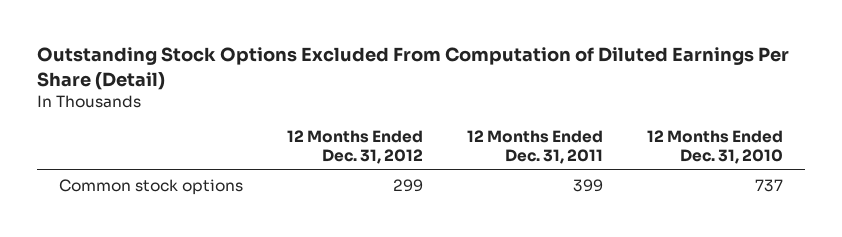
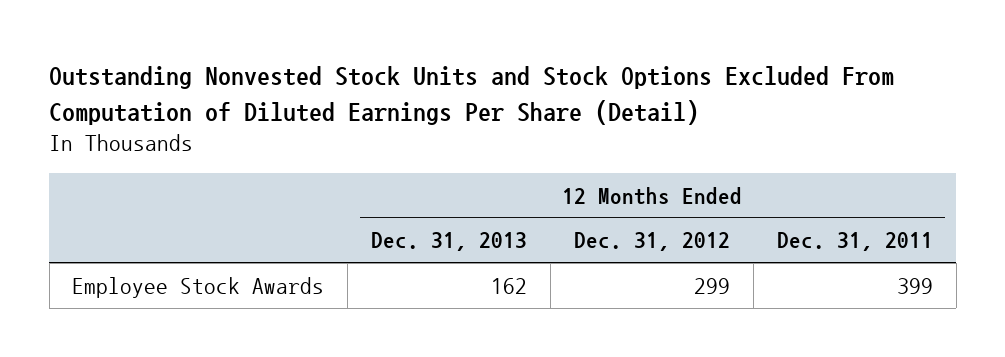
[37,47,790,90] Outstanding Stock Options Excluded From Computation of Diluted Earnings Per Share (Detail) -> [49,66,895,125] Outstanding Nonvested Stock Units and Stock Options Excluded From Computation of Diluted Earnings Per Share (Detail)
[646,130,783,164] 12 Months Ended Dec. 31, 2010 -> none
none -> [371,232,528,252] Dec. 31, 2013
[59,179,244,196] Common stock options -> [72,276,325,298] Employee Stock Awards

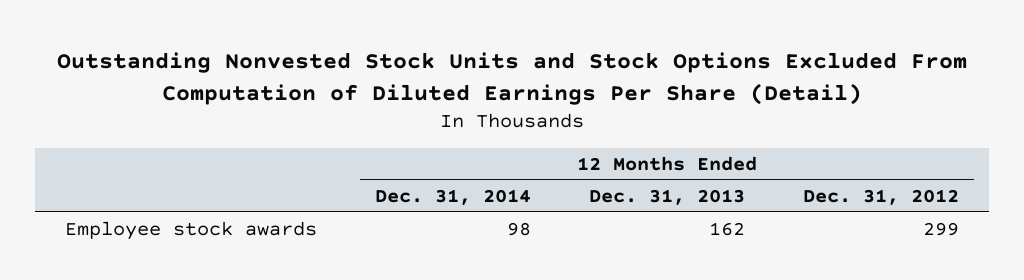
[776,232,933,252] Dec. 31, 2011 -> none
none -> [374,188,531,205] Dec. 31, 2014
[72,276,325,298] Employee Stock Awards -> [64,220,317,240] Employee stock awards

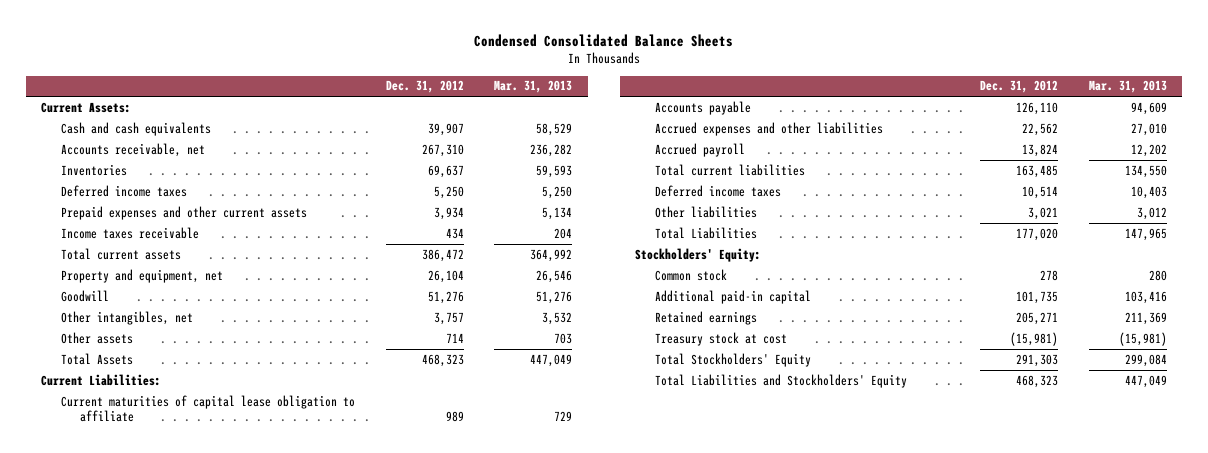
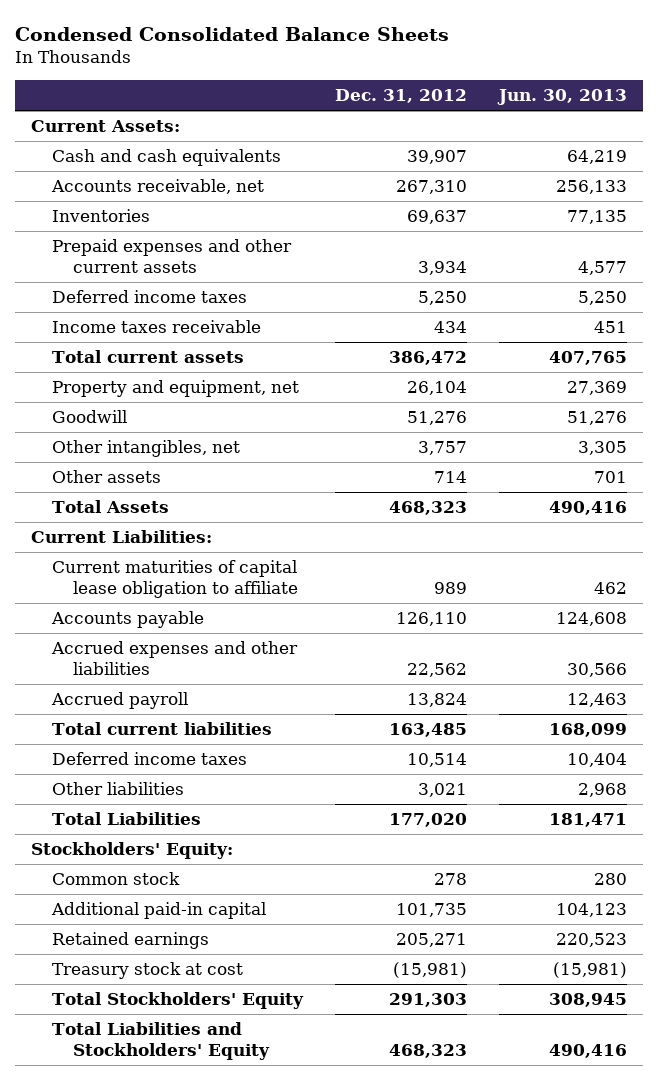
[494,80,573,94] Mar. 31, 2013 -> none
none -> [496,89,627,106] Jun. 30, 2013
[60,184,187,197] Deferred income taxes -> [51,290,247,304] Deferred income taxes

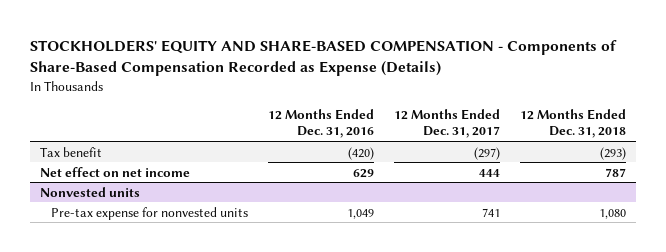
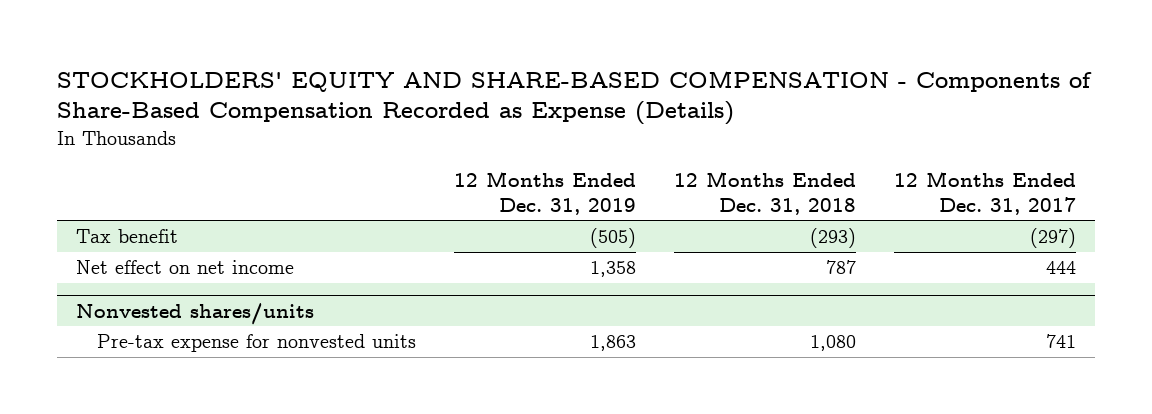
[268,109,375,139] 12 Months Ended Dec. 31, 2016 -> none
none -> [454,171,637,215] 12 Months Ended Dec. 31, 2019
[40,186,141,197] Nonvested units -> [75,302,314,325] Nonvested shares/units

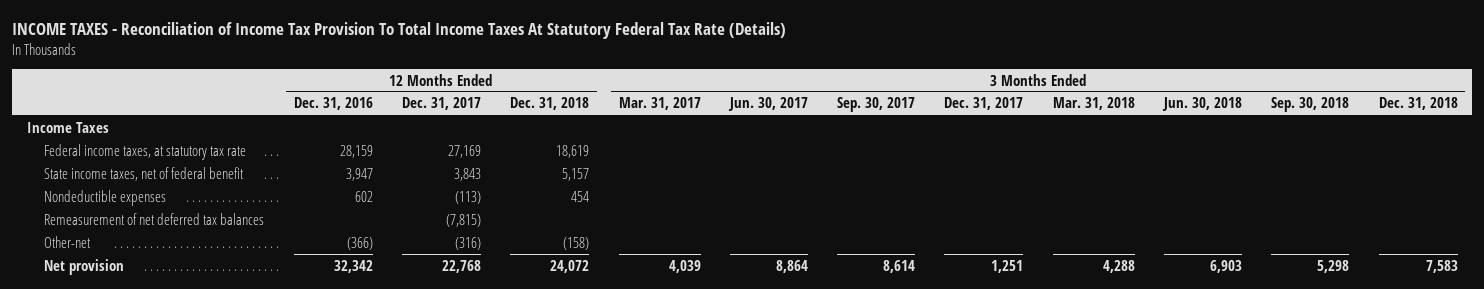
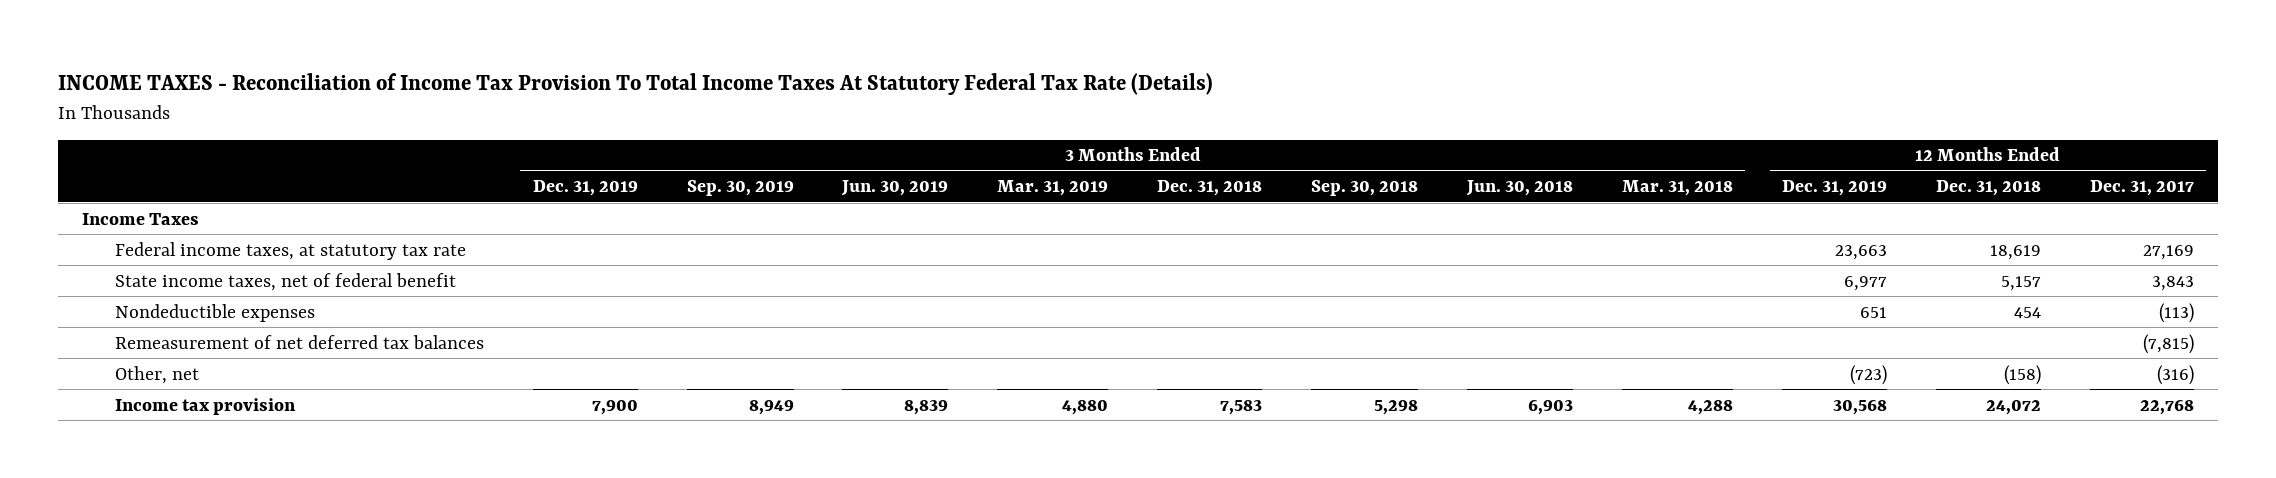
[293,97,373,111] Dec. 31, 2016 -> none
[618,97,701,111] Mar. 31, 2017 -> none
[727,97,808,112] Jun. 30, 2017 -> none
[837,97,916,113] Sep. 30, 2017 -> none
[944,97,1024,111] Dec. 31, 2017 -> none
none -> [532,180,638,197] Dec. 31, 2019
none -> [686,180,794,197] Sep. 30, 2019
none -> [841,180,949,197] Jun. 30, 2019
none -> [997,180,1109,197] Mar. 31, 2019
none -> [1781,180,1887,197] Dec. 31, 2019
[44,235,92,248] Other-net -> [114,365,199,384] Other, net
[44,258,125,275] Net provision -> [114,397,296,415] Income tax provision

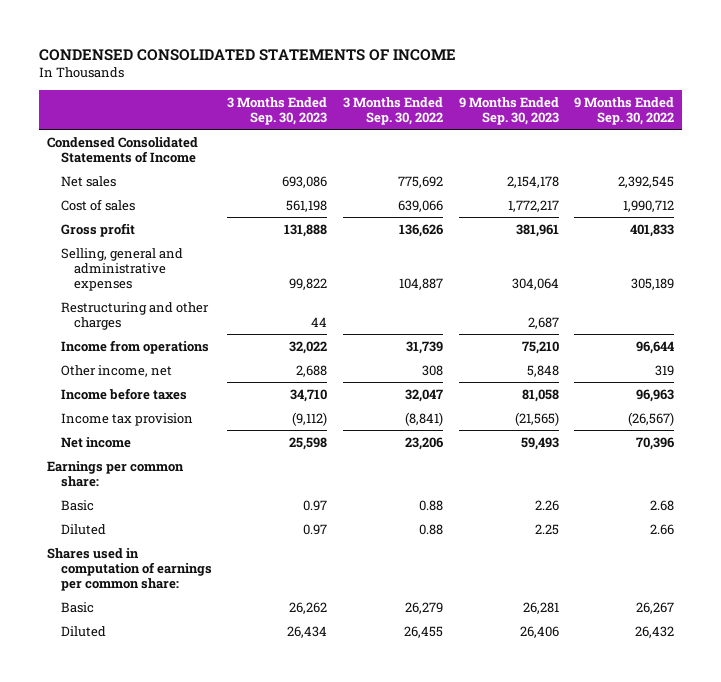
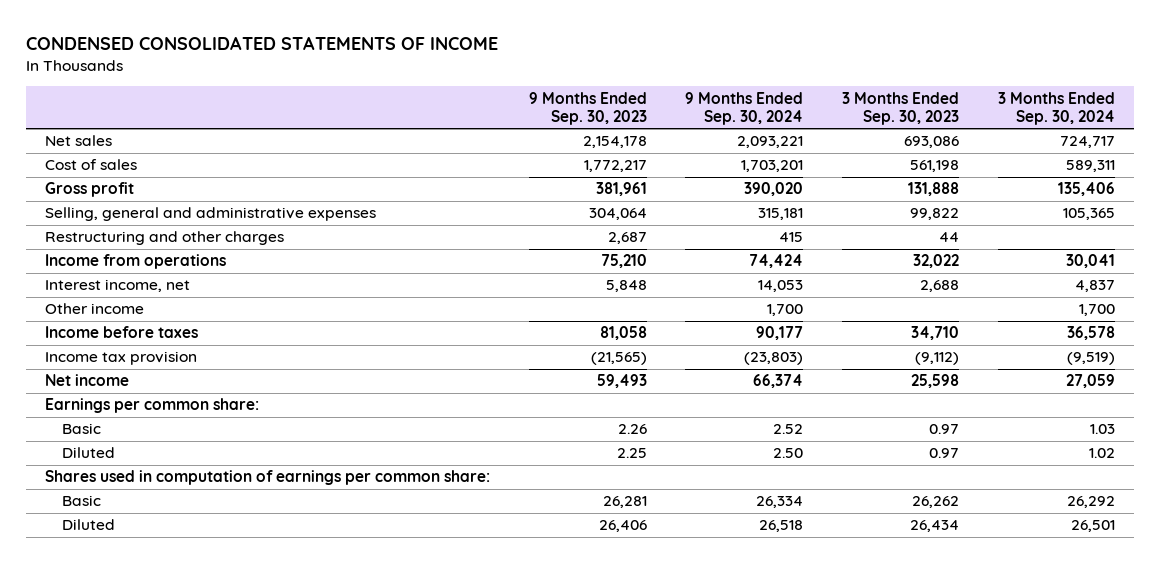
[342,96,443,125] 3 Months Ended Sep. 30, 2022 -> none
[574,96,675,125] 9 Months Ended Sep. 30, 2022 -> none
none -> [685,91,804,126] 9 Months Ended Sep. 30, 2024
none -> [997,91,1115,126] 3 Months Ended Sep. 30, 2024
[47,136,199,163] Condensed Consolidated Statements of Income -> none
[60,364,172,377] Other income, net -> [45,279,191,293] Interest income, net
none -> [45,303,145,315] Other income

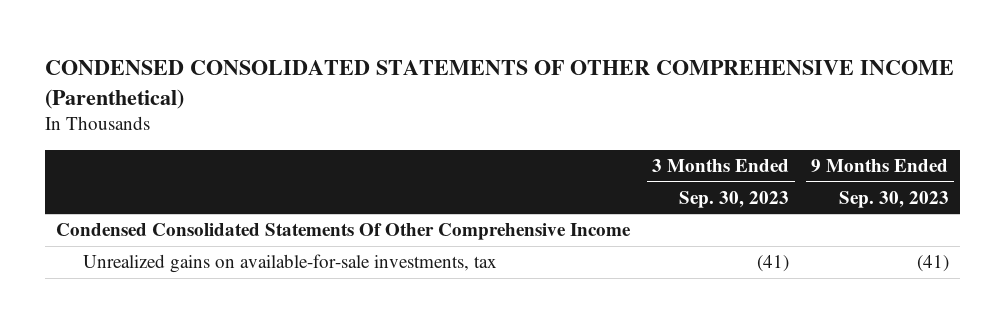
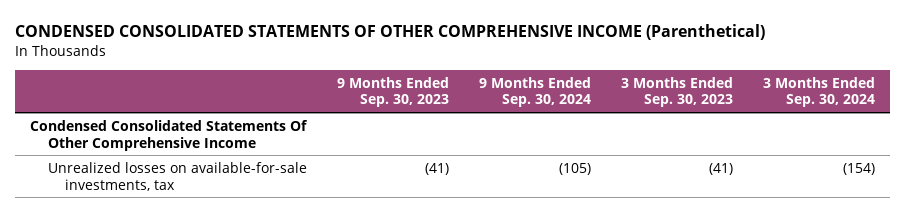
none -> [478,76,591,108] 9 Months Ended Sep. 30, 2024
none -> [762,76,875,108] 3 Months Ended Sep. 30, 2024
[82,254,497,274] Unrealized gains on available-for-sale investments, tax -> [47,161,307,191] Unrealized losses on available-for-sale investments, tax

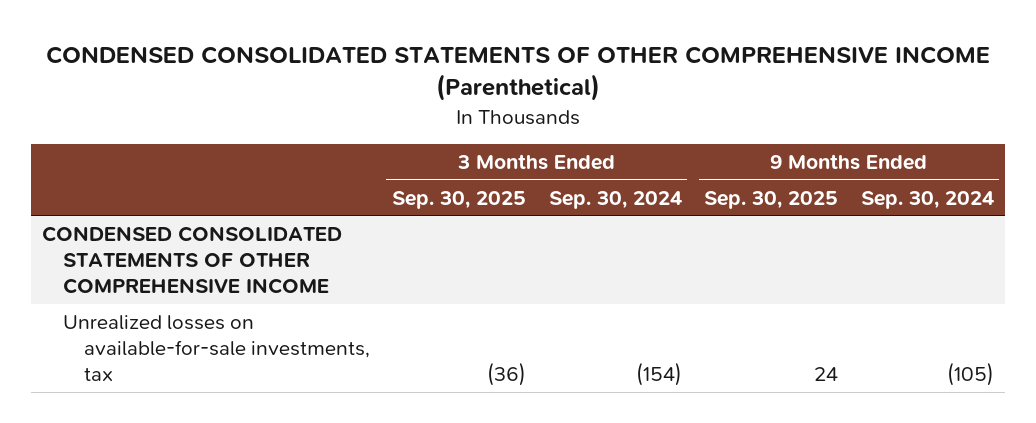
[336,76,449,108] 9 Months Ended Sep. 30, 2023 -> none
[620,76,733,108] 3 Months Ended Sep. 30, 2023 -> none
none -> [392,190,527,209] Sep. 30, 2025
none -> [704,190,839,209] Sep. 30, 2025
[29,119,308,151] Condensed Consolidated Statements Of Other Comprehensive Income -> [42,225,343,295] CONDENSED CONSOLIDATED STATEMENTS OF OTHER COMPREHENSIVE INCOME

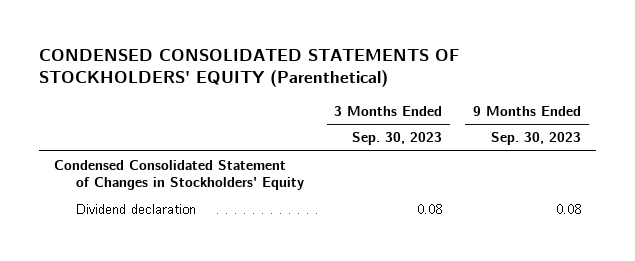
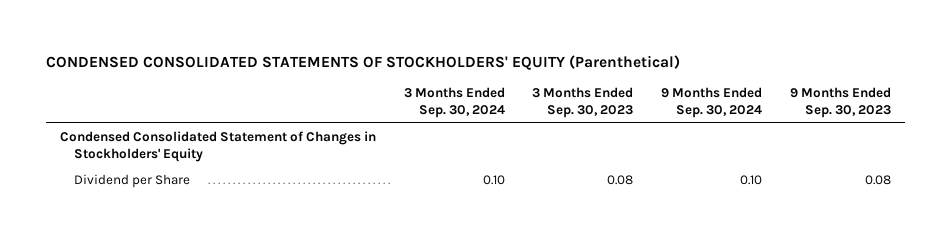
none -> [403,87,505,119] 3 Months Ended Sep. 30, 2024
none -> [661,87,763,119] 9 Months Ended Sep. 30, 2024
[75,204,196,215] Dividend declaration -> [74,174,191,189] Dividend per Share

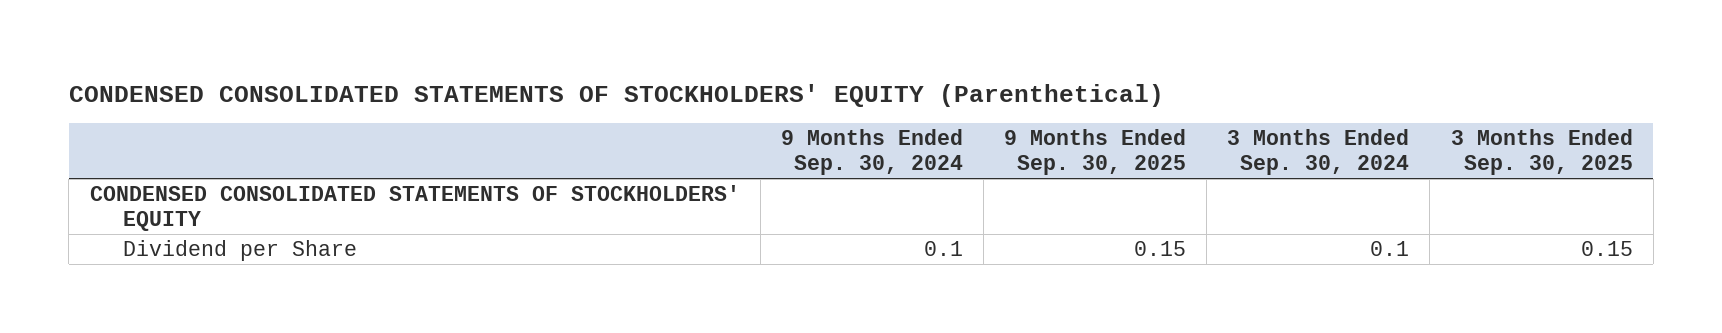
[532,87,634,119] 3 Months Ended Sep. 30, 2023 -> none
[789,87,891,119] 9 Months Ended Sep. 30, 2023 -> none
none -> [1004,129,1187,176] 9 Months Ended Sep. 30, 2025
none -> [1450,129,1633,176] 3 Months Ended Sep. 30, 2025
[60,131,377,162] Condensed Consolidated Statement of Changes in Stockholders' Equity -> [89,185,740,231] CONDENSED CONSOLIDATED STATEMENTS OF STOCKHOLDERS' EQUITY
[482,175,505,186] 0.10 -> [1370,241,1410,257] 0.1
[740,175,763,186] 0.10 -> [923,241,963,257] 0.1

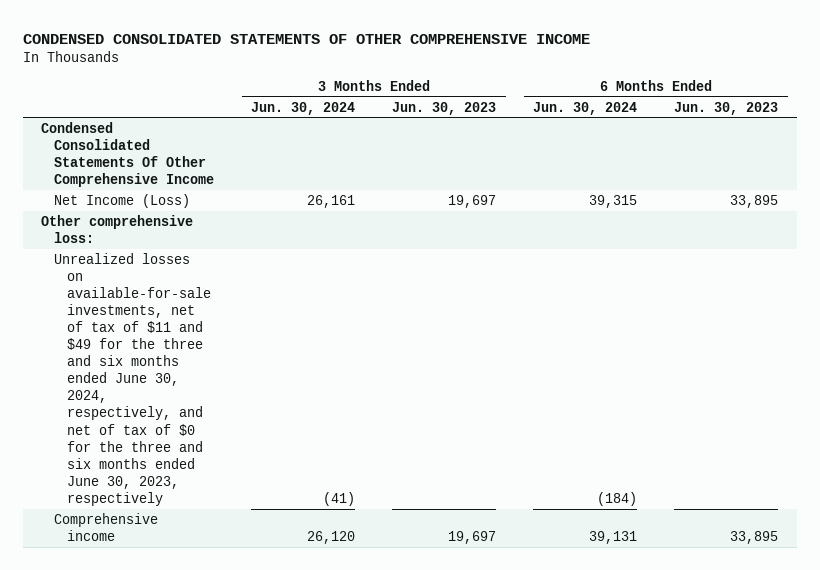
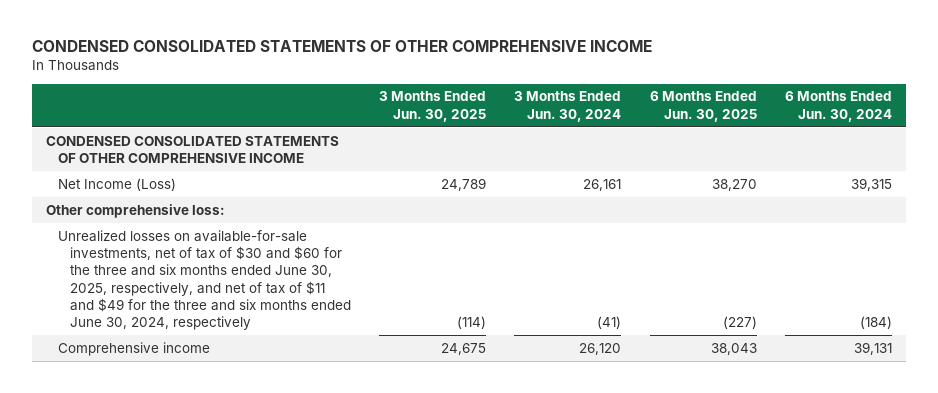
[392,101,497,115] Jun. 30, 2023 -> none
[674,101,779,115] Jun. 30, 2023 -> none
none -> [379,91,487,122] 3 Months Ended Jun. 30, 2025
none -> [649,91,757,122] 6 Months Ended Jun. 30, 2025
[41,121,215,188] Condensed Consolidated Statements Of Other Comprehensive Income -> [45,135,339,164] CONDENSED CONSOLIDATED STATEMENTS OF OTHER COMPREHENSIVE INCOME
[54,252,211,506] Unrealized losses on available-for-sale investments, net of tax of $11 and $49 for the three and six months ended June 30, 2024, respectively, and net of tax of $0 for the three and six months ended June 30, 2023, respectively -> [57,229,352,331] Unrealized losses on available-for-sale investments, net of tax of $30 and $60 for the three and six months ended June 30, 2025, respectively, and net of tax of $11 and $49 for the three and six months ended June 30, 2024, respectively

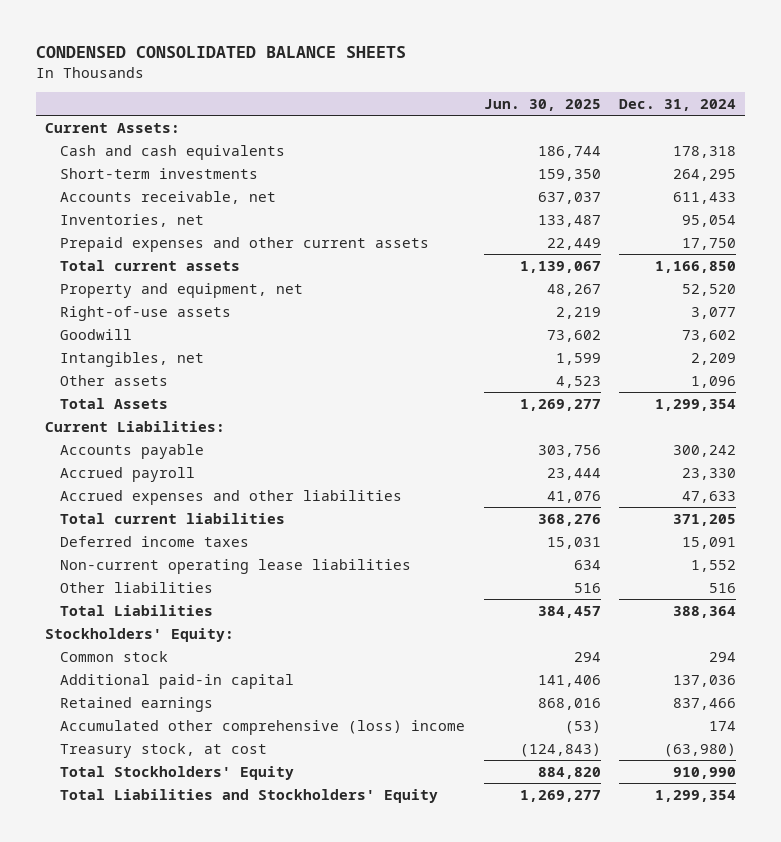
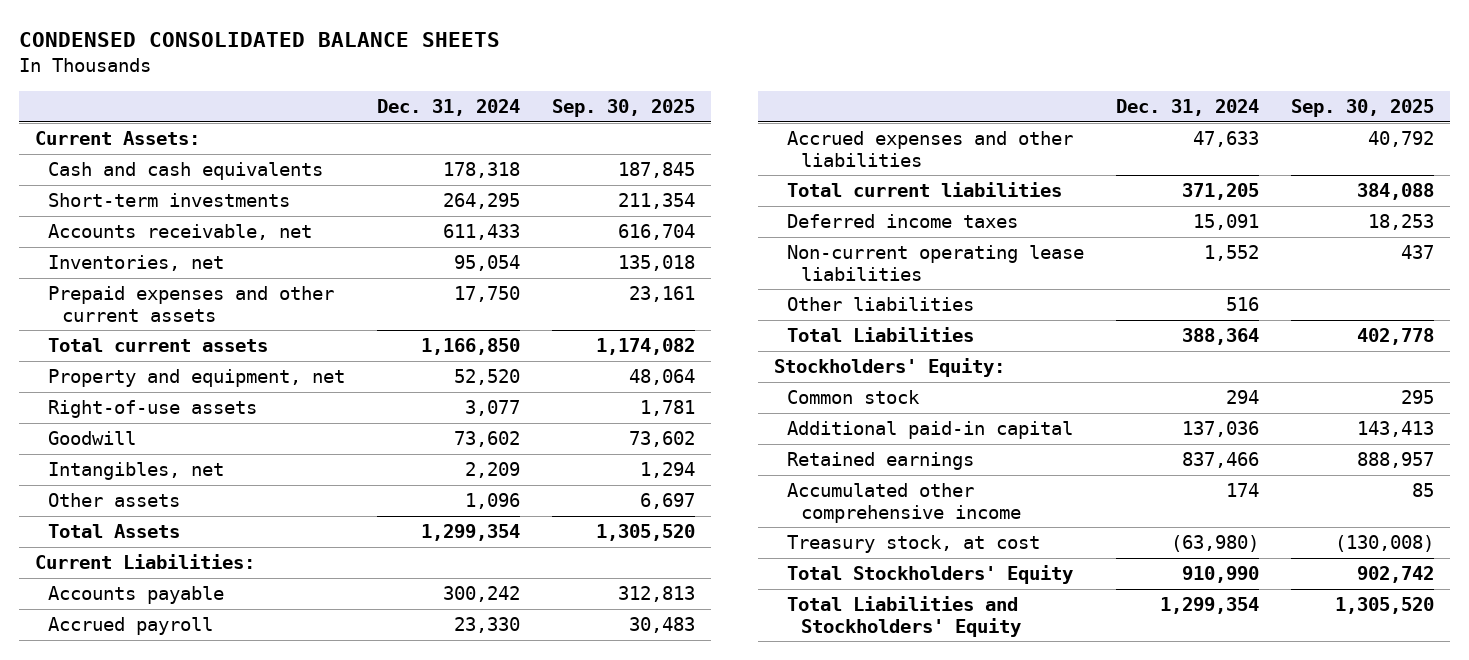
[483,98,601,111] Jun. 30, 2025 -> none
none -> [552,98,696,117] Sep. 30, 2025
[60,719,466,735] Accumulated other comprehensive (loss) income -> [787,483,1021,523] Accumulated other comprehensive income

